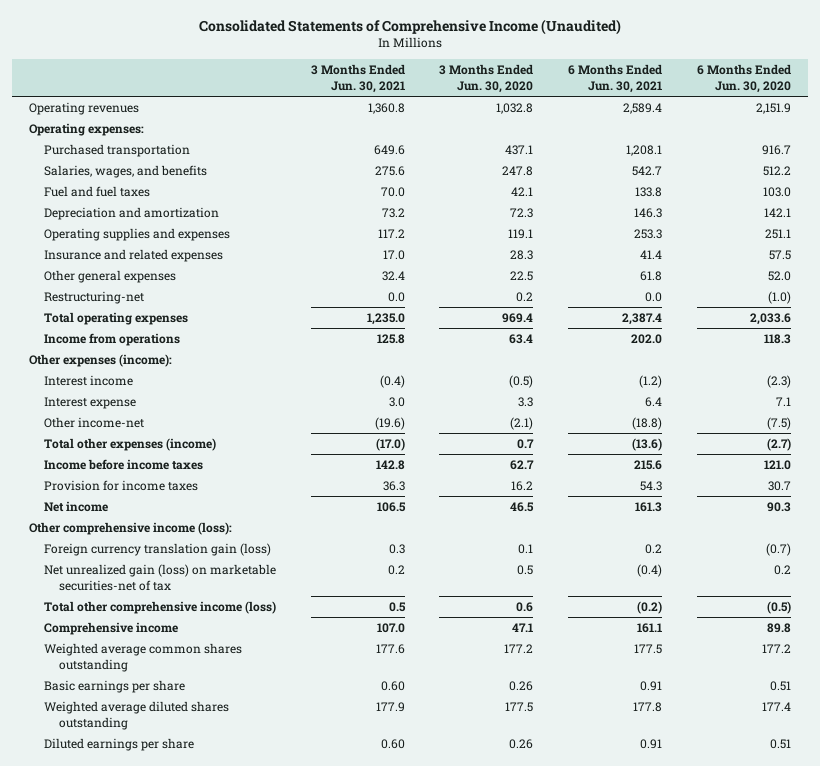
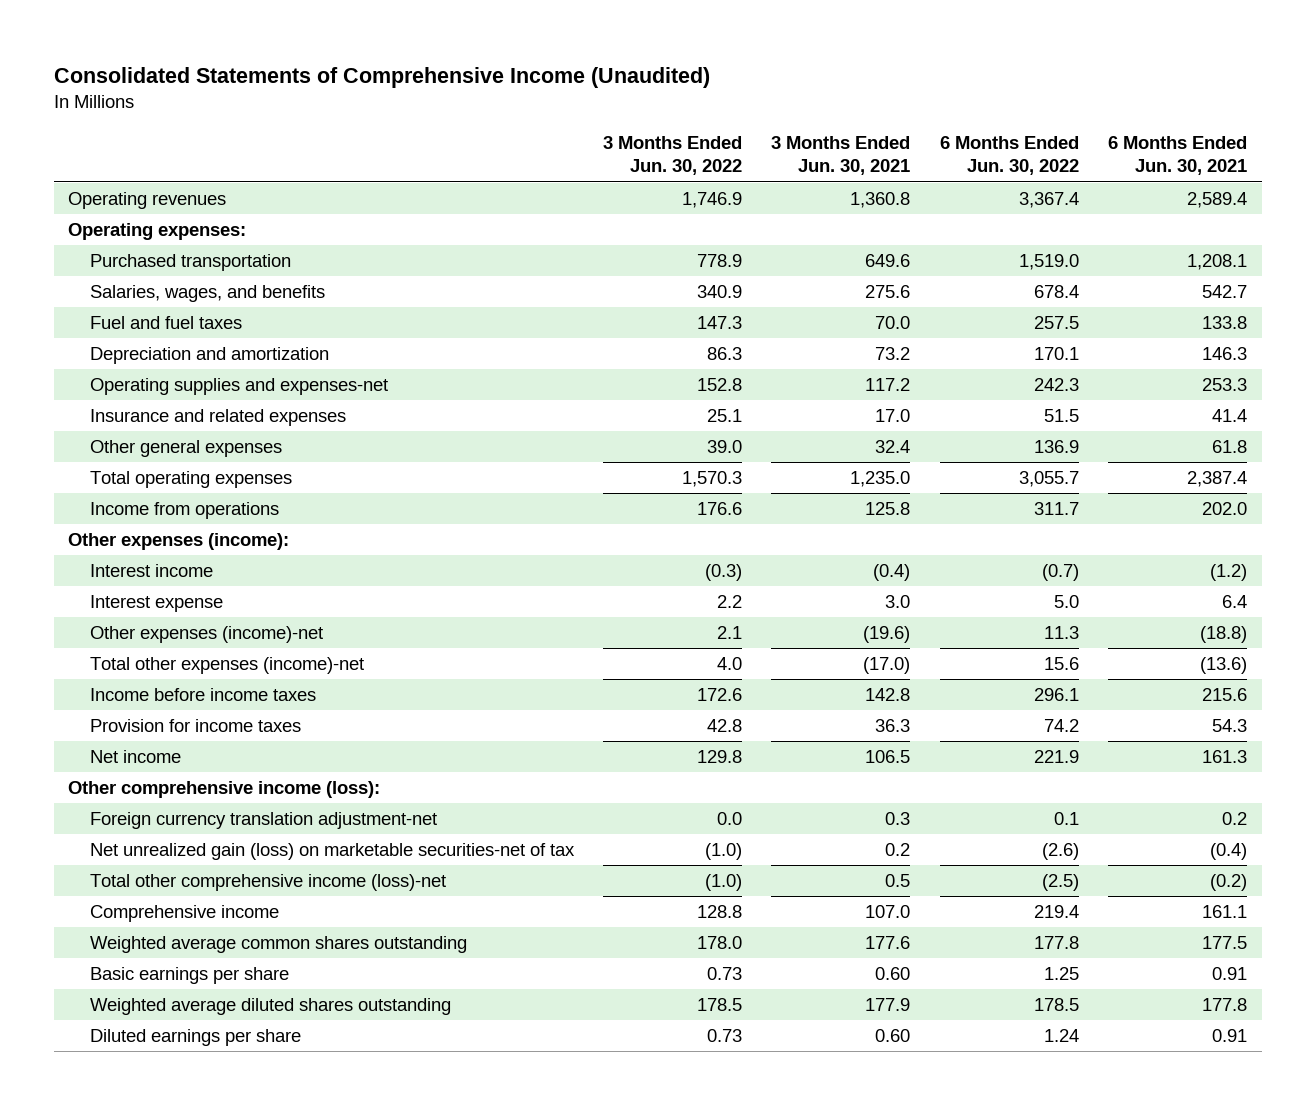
[439,64,534,93] 3 Months Ended Jun. 30, 2020 -> none
[697,64,792,93] 6 Months Ended Jun. 30, 2020 -> none
none -> [603,135,743,176] 3 Months Ended Jun. 30, 2022
none -> [939,135,1079,176] 6 Months Ended Jun. 30, 2022
[43,228,230,242] Operating supplies and expenses -> [89,378,388,396] Operating supplies and expenses-net
[43,291,144,305] Restructuring-net -> none
[43,417,144,429] Other income-net -> [89,626,323,644] Other expenses (income)-net
[43,438,216,452] Total other expenses (income) -> [89,657,364,675] Total other expenses (income)-net
[43,543,271,557] Foreign currency translation gain (loss) -> [89,812,437,830] Foreign currency translation adjustment-net
[43,601,276,615] Total other comprehensive income (loss) -> [89,874,446,892] Total other comprehensive income (loss)-net

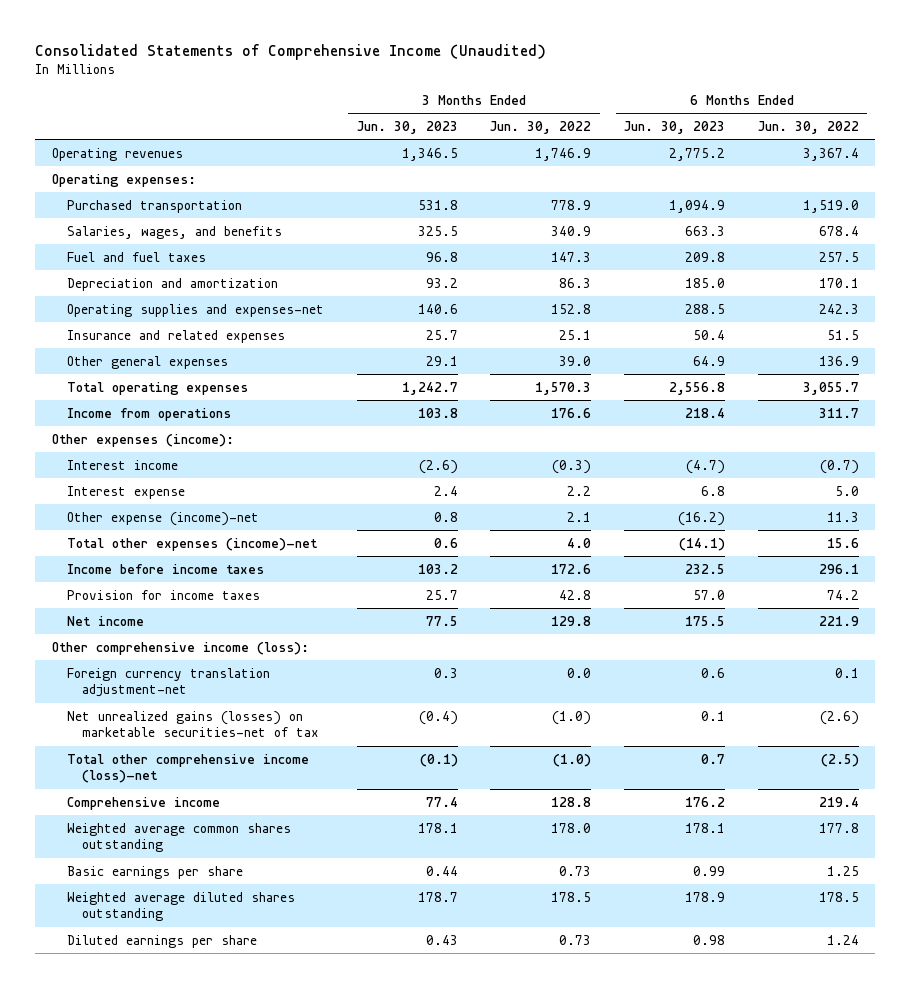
[771,135,911,176] 3 Months Ended Jun. 30, 2021 -> none
[1107,135,1247,176] 6 Months Ended Jun. 30, 2021 -> none
none -> [356,120,458,134] Jun. 30, 2023
none -> [624,120,726,134] Jun. 30, 2023
[89,626,323,644] Other expenses (income)-net -> [66,511,259,526] Other expense (income)-net
[89,843,575,861] Net unrealized gain (loss) on marketable securities-net of tax -> [66,710,319,738] Net unrealized gains (losses) on marketable securities-net of tax

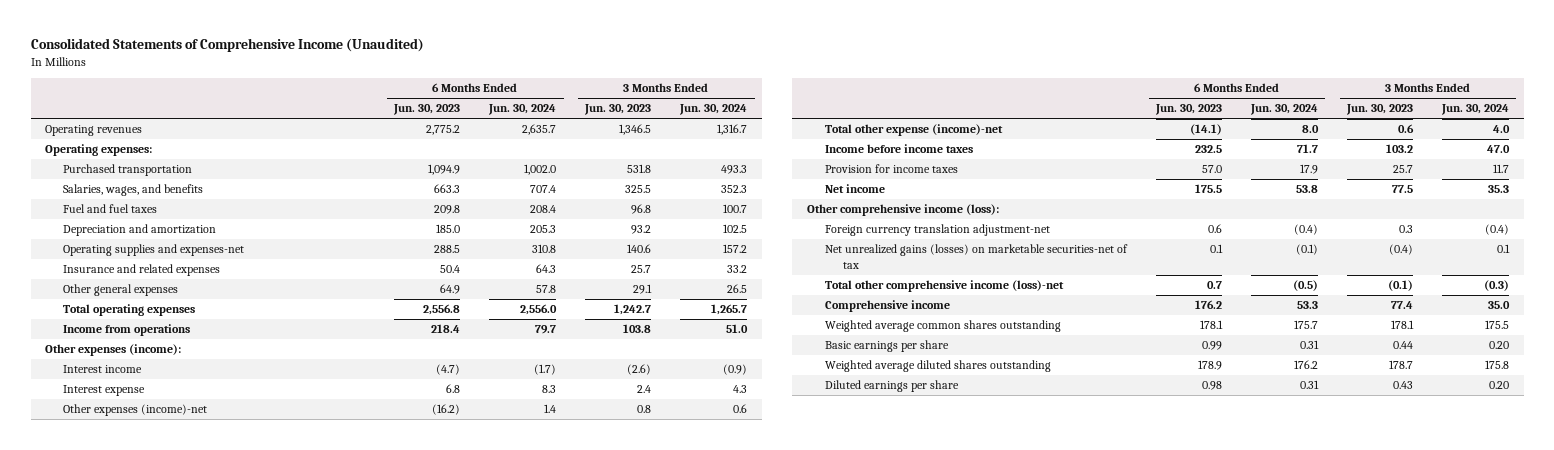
[490,120,592,134] Jun. 30, 2022 -> none
[757,120,859,134] Jun. 30, 2022 -> none
none -> [488,104,557,116] Jun. 30, 2024
none -> [679,104,748,116] Jun. 30, 2024
[66,511,259,526] Other expense (income)-net -> [63,404,208,417] Other expenses (income)-net
[66,537,318,551] Total other expenses (income)-net -> [825,124,1004,137] Total other expense (income)-net

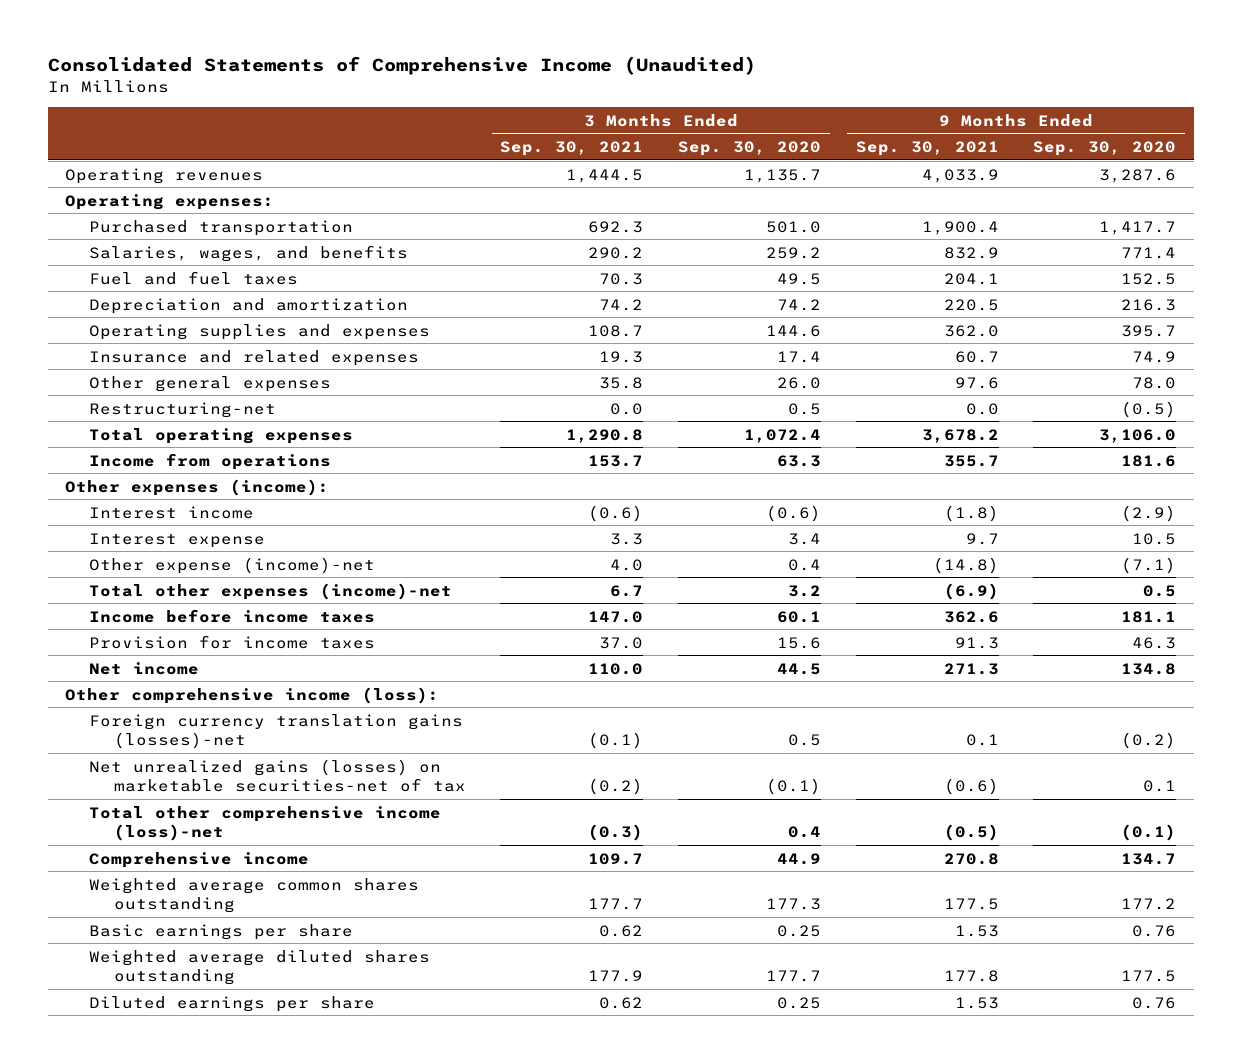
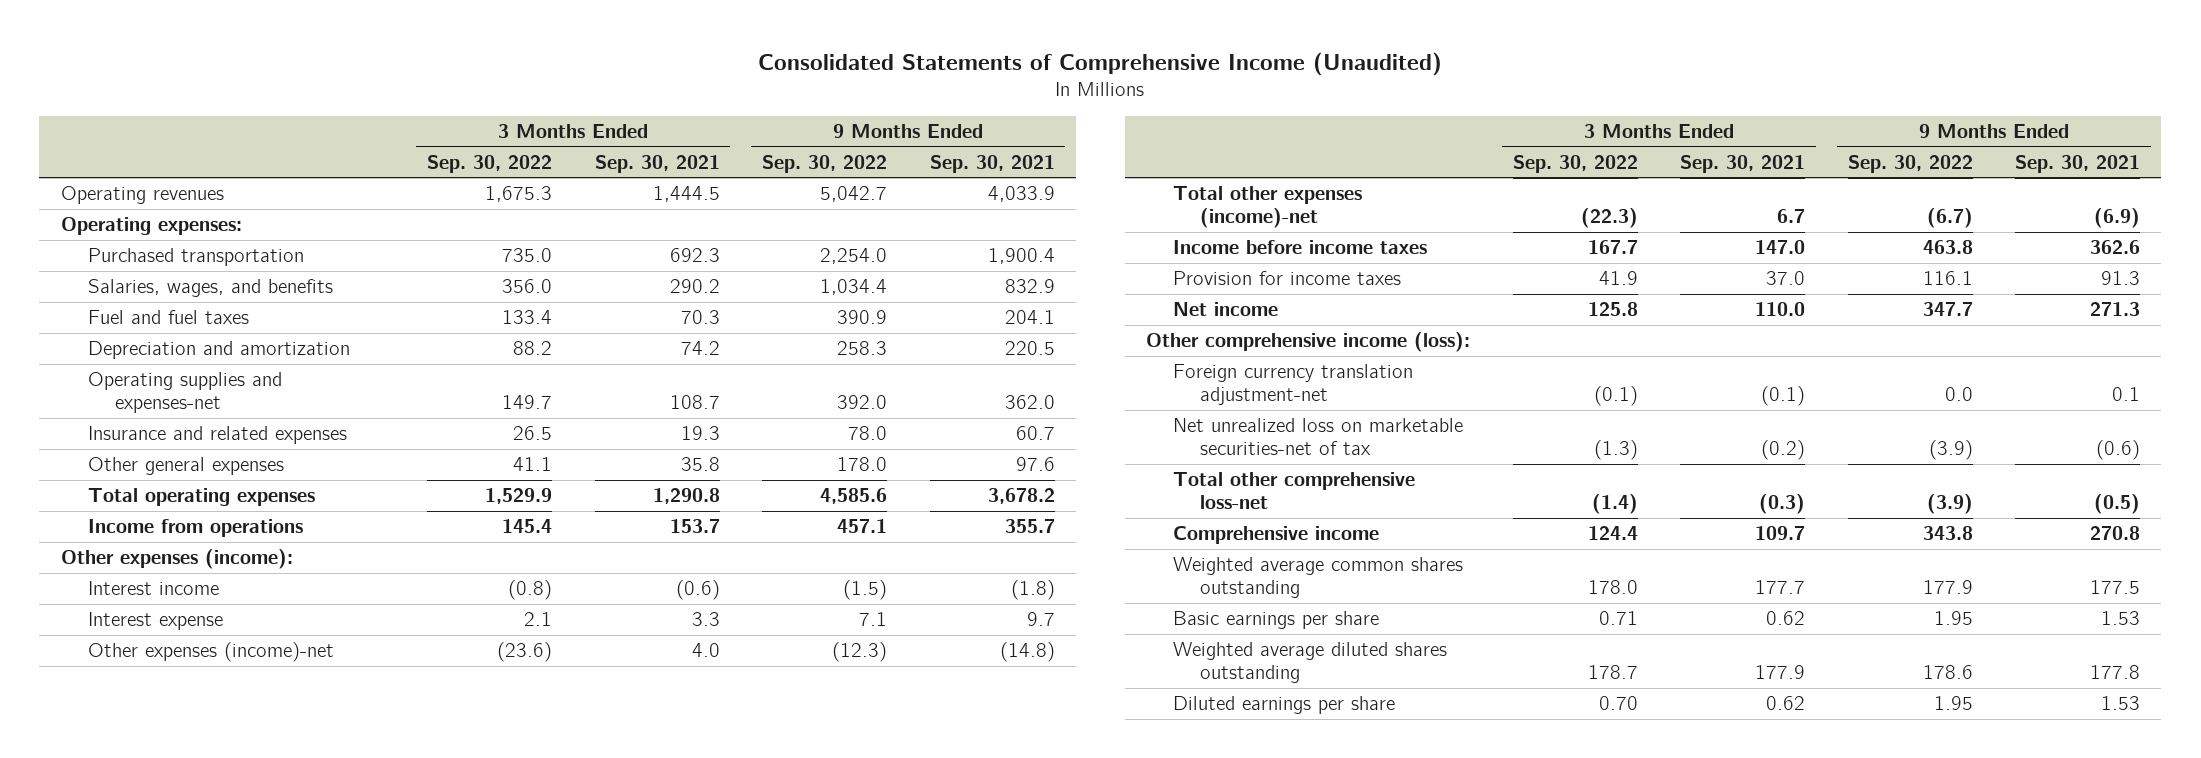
[677,140,821,156] Sep. 30, 2020 -> none
[1033,140,1177,156] Sep. 30, 2020 -> none
none -> [427,154,553,173] Sep. 30, 2022
none -> [762,154,888,173] Sep. 30, 2022
[89,323,431,340] Operating supplies and expenses -> [87,372,282,414] Operating supplies and expenses-net
[89,401,277,418] Restructuring-net -> none
[89,556,376,574] Other expense (income)-net -> [87,642,334,663] Other expenses (income)-net
[89,713,464,750] Foreign currency translation gains (losses)-net -> [1173,364,1414,406] Foreign currency translation adjustment-net
[89,758,466,793] Net unrealized gains (losses) on marketable securities-net of tax -> [1173,418,1464,456] Net unrealized loss on marketable securities-net of tax
[89,805,442,842] Total other comprehensive income (loss)-net -> [1173,472,1416,510] Total other comprehensive loss-net

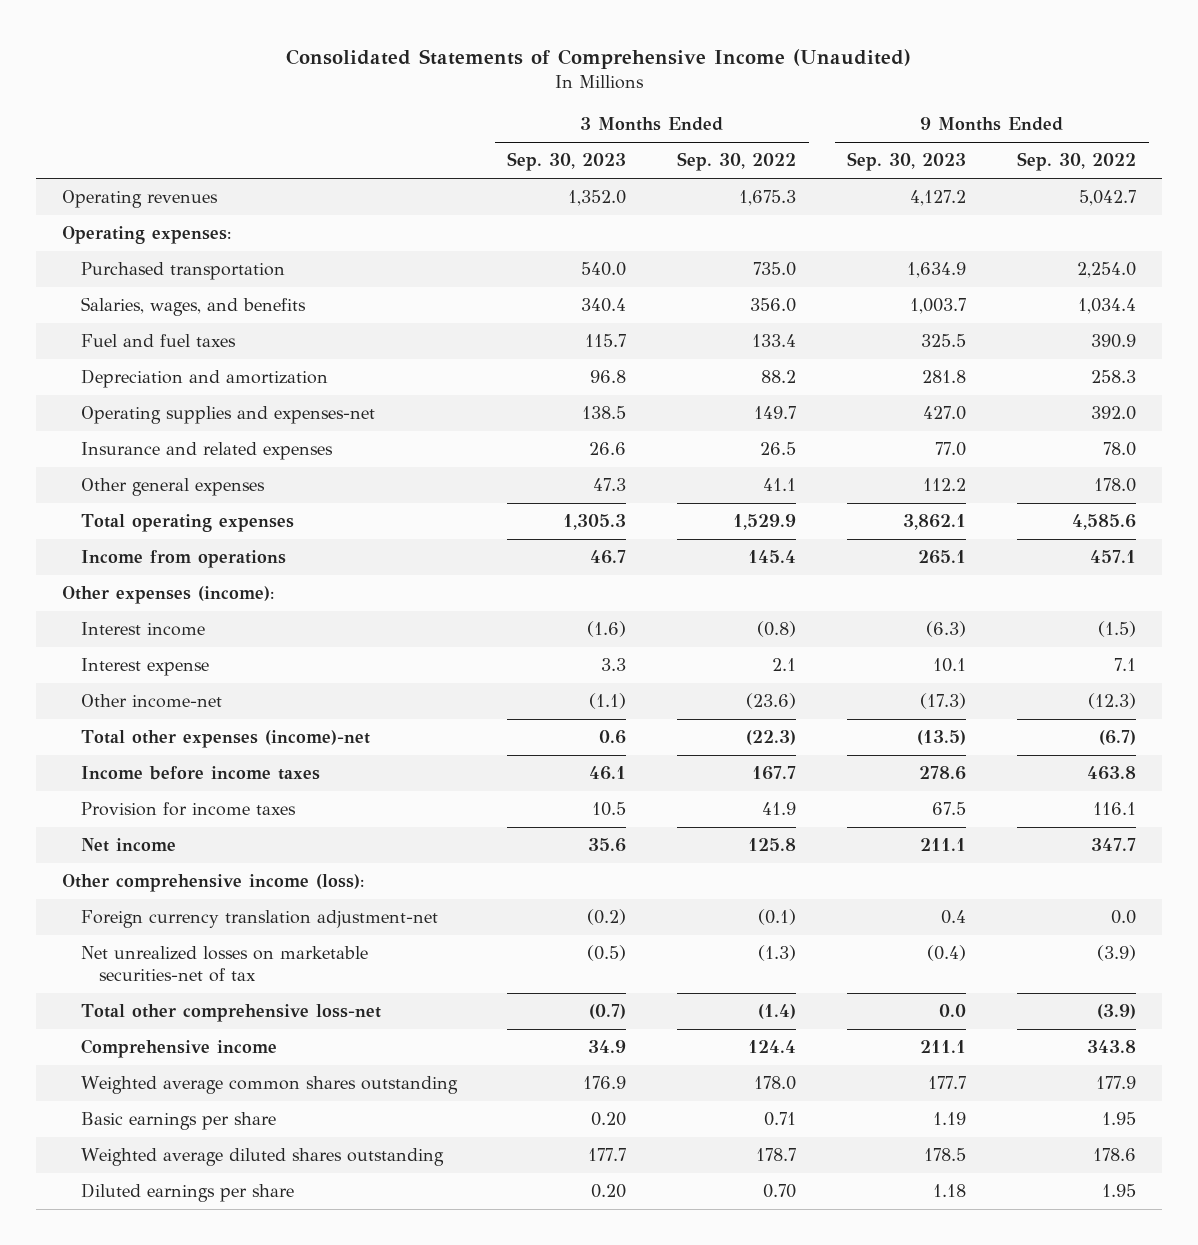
[594,154,720,173] Sep. 30, 2021 -> none
[929,154,1055,173] Sep. 30, 2021 -> none
none -> [507,152,627,172] Sep. 30, 2023
none -> [847,152,967,172] Sep. 30, 2023
[87,642,334,663] Other expenses (income)-net -> [80,694,222,709] Other income-net
[1173,418,1464,456] Net unrealized loss on marketable securities-net of tax -> [80,946,368,983] Net unrealized losses on marketable securities-net of tax

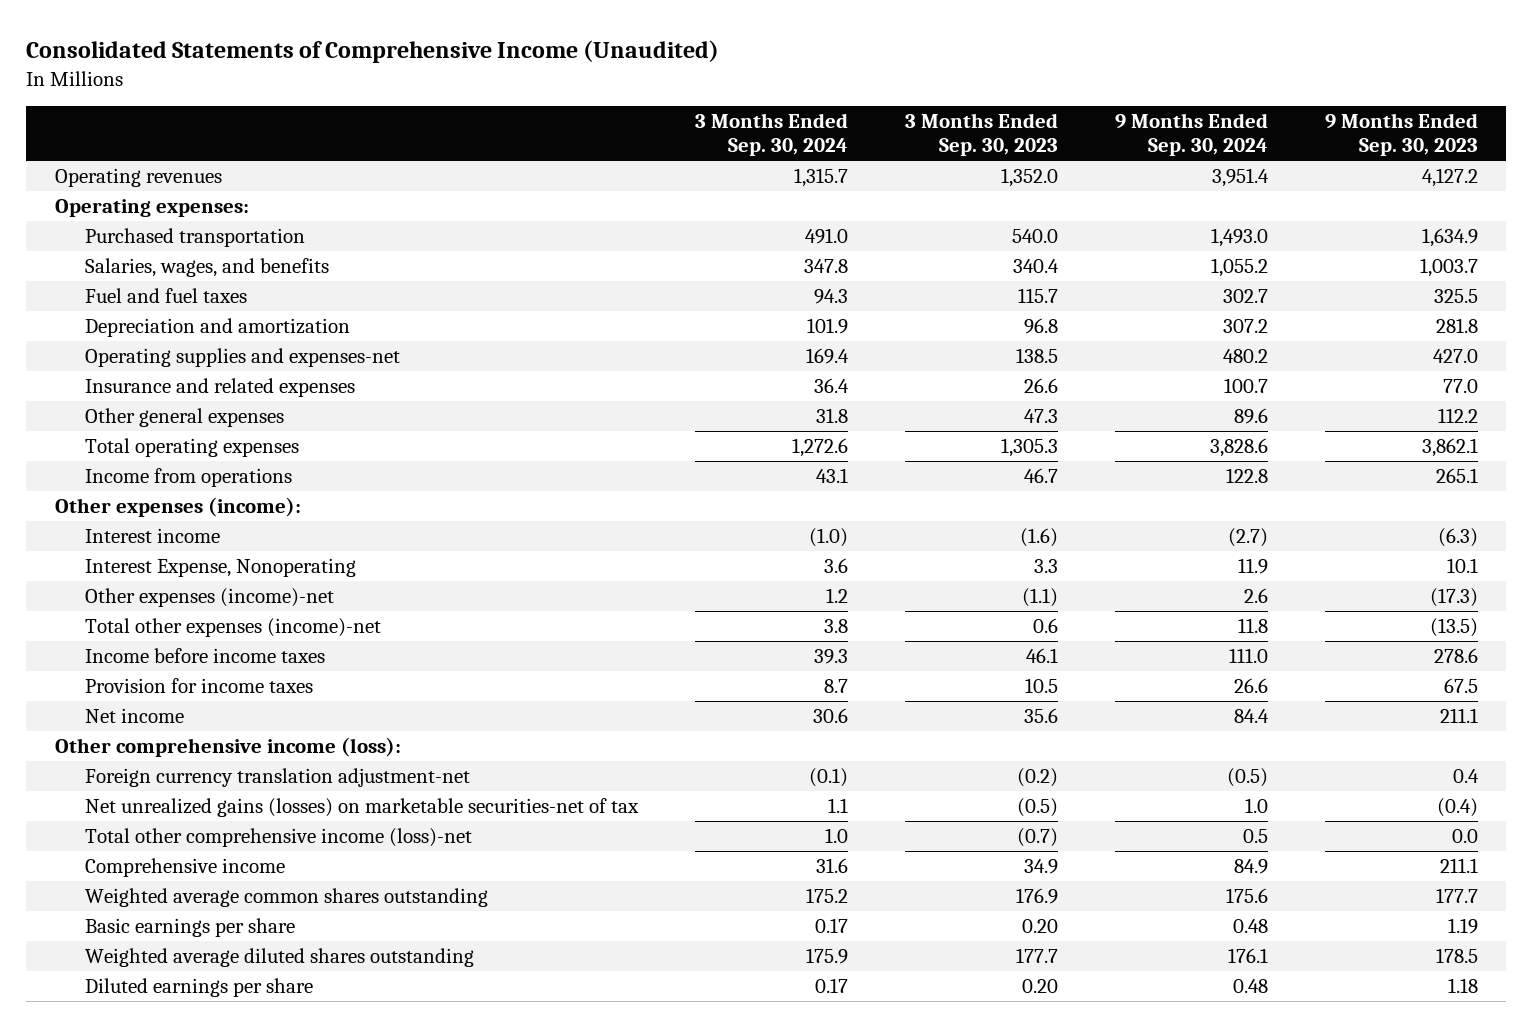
[677,152,797,172] Sep. 30, 2022 -> none
[1017,152,1137,172] Sep. 30, 2022 -> none
none -> [694,113,848,157] 3 Months Ended Sep. 30, 2024
none -> [1114,113,1268,157] 9 Months Ended Sep. 30, 2024
[80,658,209,677] Interest expense -> [84,557,356,577] Interest Expense, Nonoperating
[80,694,222,709] Other income-net -> [84,587,334,607] Other expenses (income)-net
[80,946,368,983] Net unrealized losses on marketable securities-net of tax -> [84,797,639,817] Net unrealized gains (losses) on marketable securities-net of tax
[80,1004,381,1023] Total other comprehensive loss-net -> [84,827,472,847] Total other comprehensive income (loss)-net

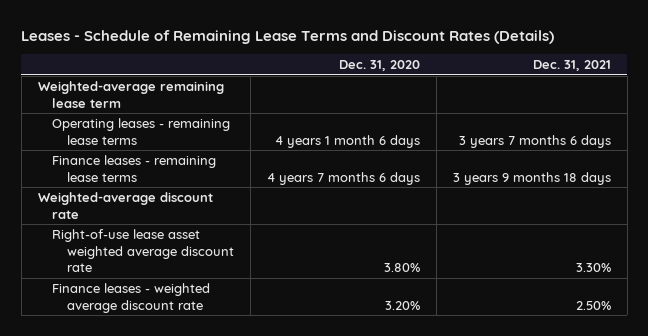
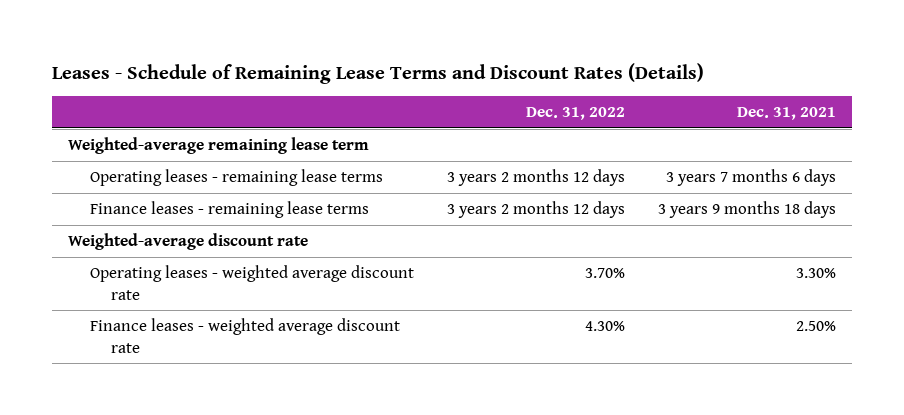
[338,60,420,72] Dec. 31, 2020 -> none
none -> [525,107,625,121] Dec. 31, 2022
[52,228,234,273] Right-of-use lease asset weighted average discount rate -> [89,265,414,300] Operating leases - weighted average discount rate

